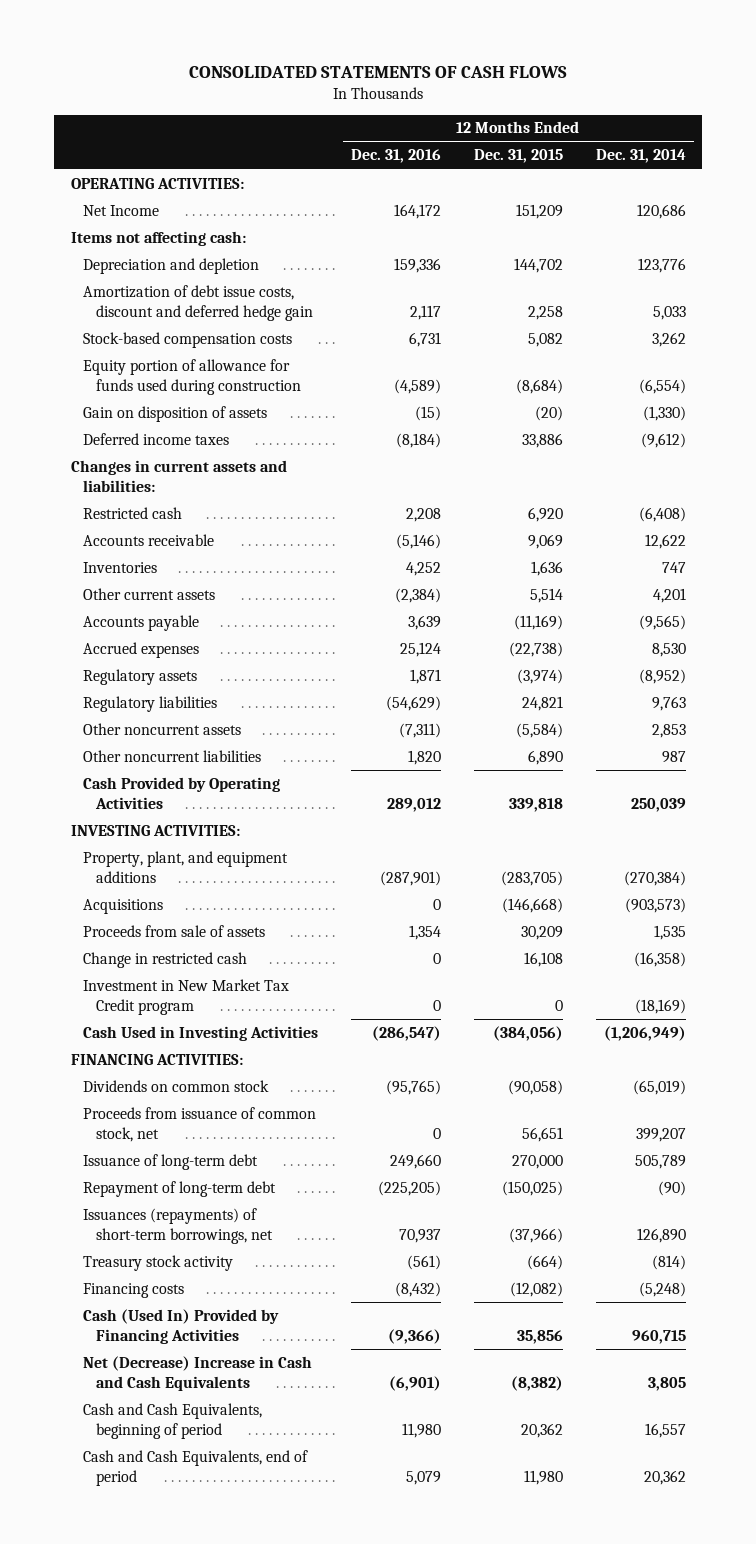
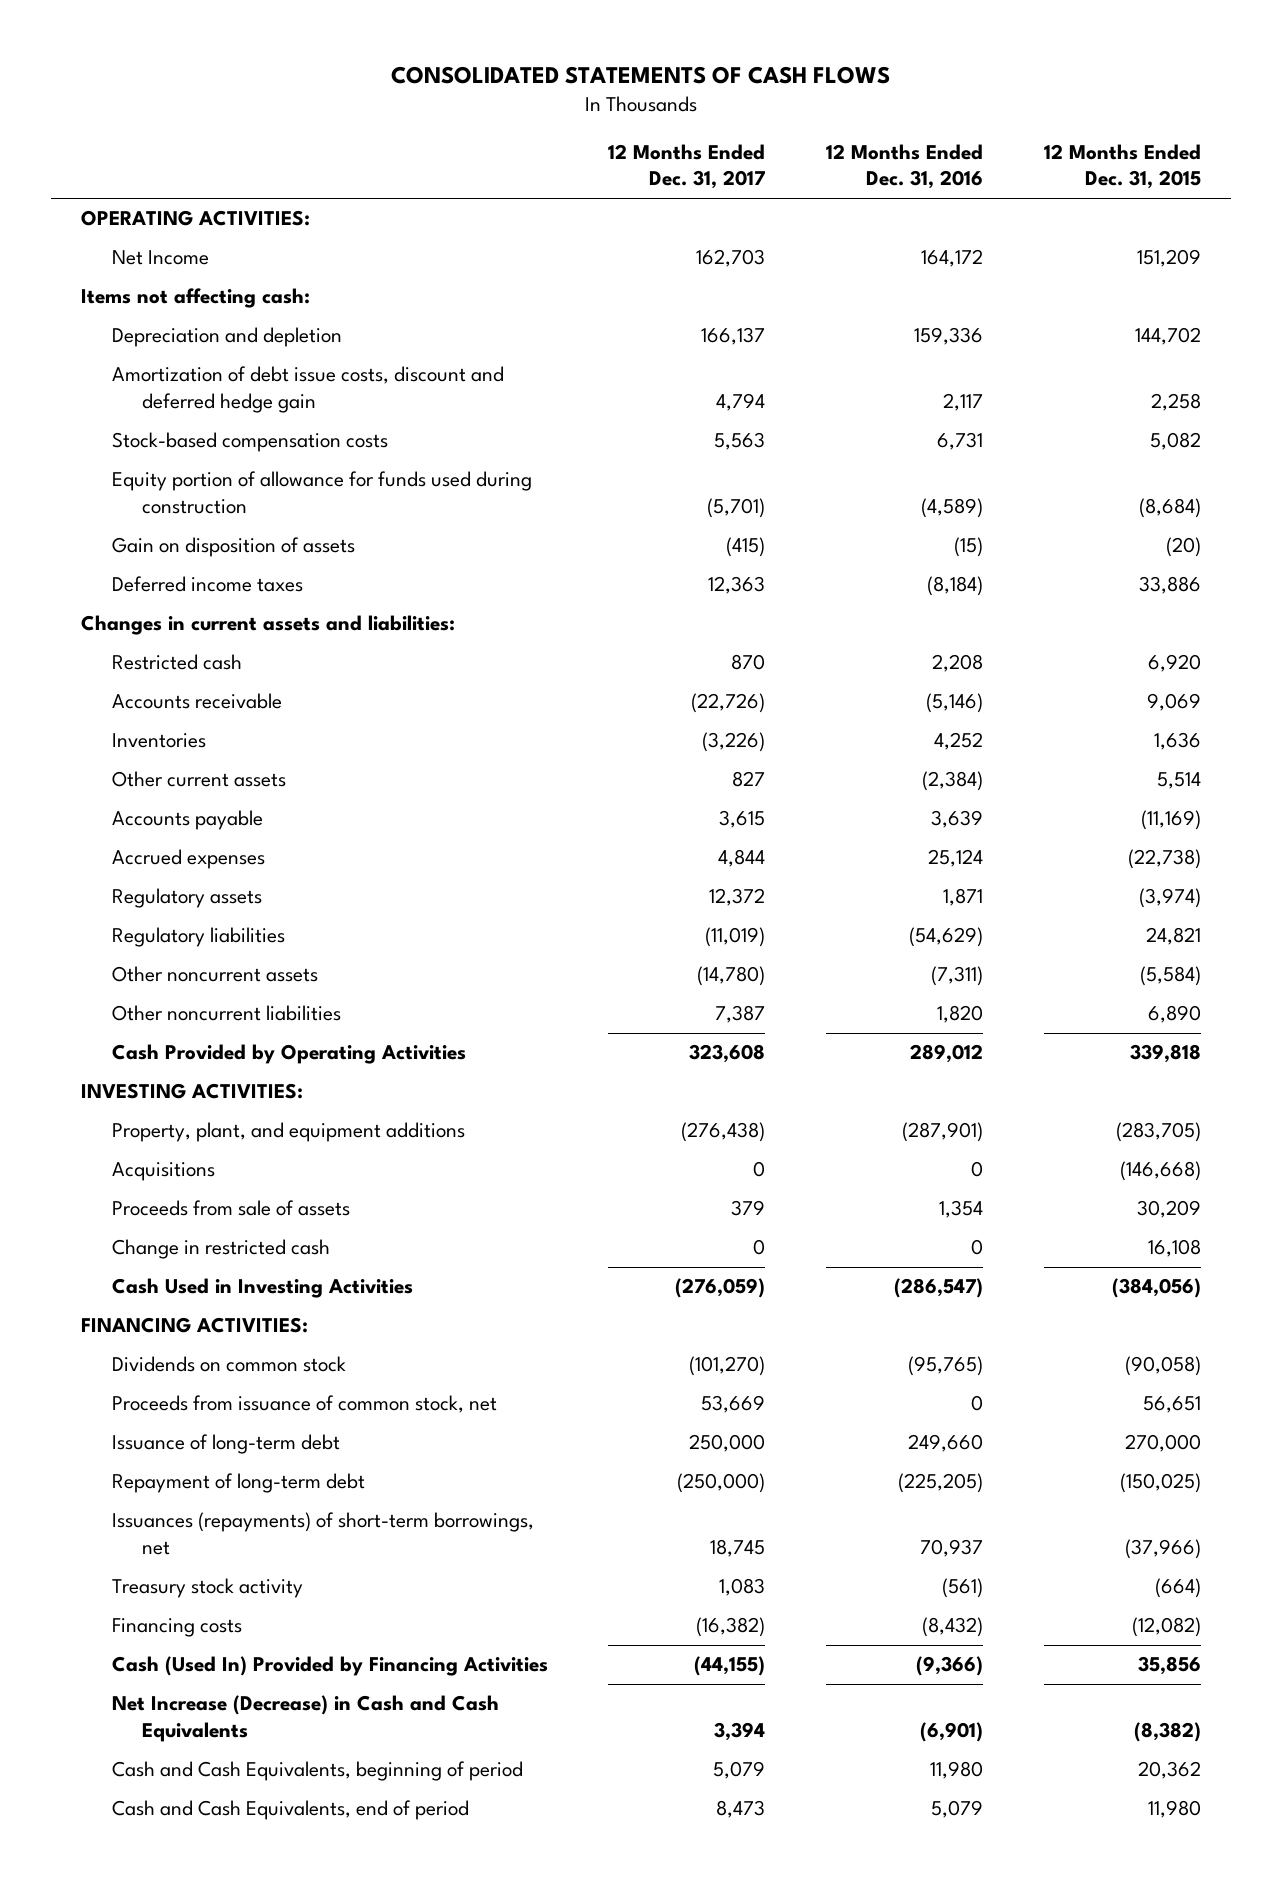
[595,149,686,164] Dec. 31, 2014 -> none
none -> [608,143,766,190] 12 Months Ended Dec. 31, 2017
[83,978,290,1015] Investment in New Market Tax Credit program -> none
[83,1355,313,1391] Net (Decrease) Increase in Cash and Cash Equivalents -> [111,1695,499,1743] Net Increase (Decrease) in Cash and Cash Equivalents

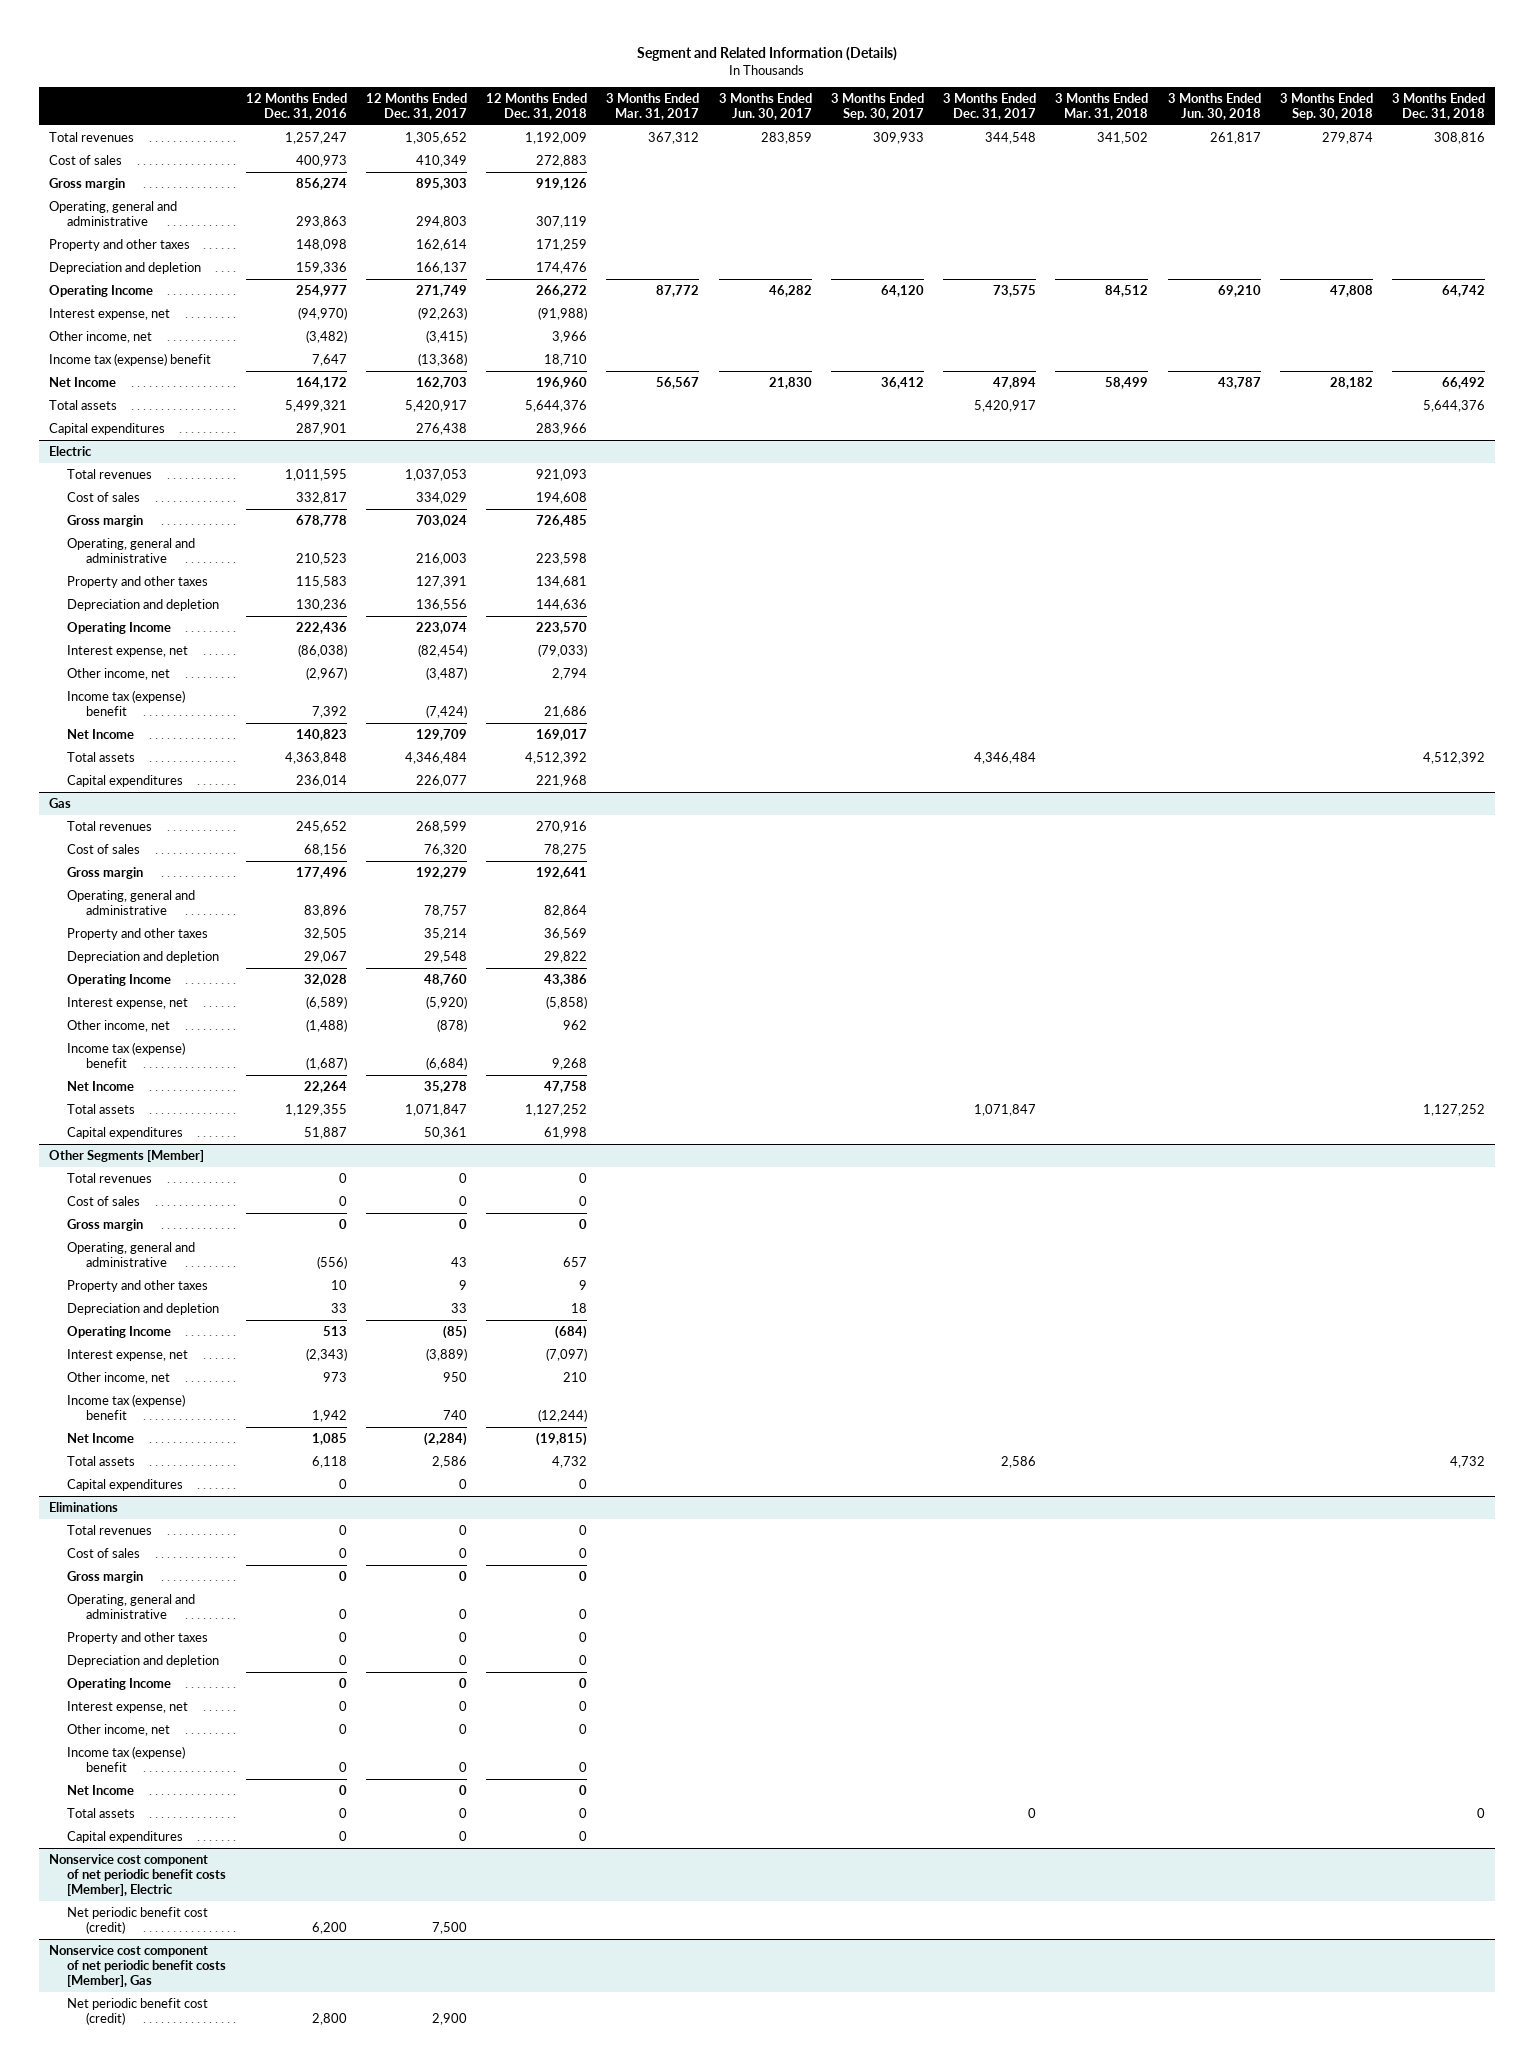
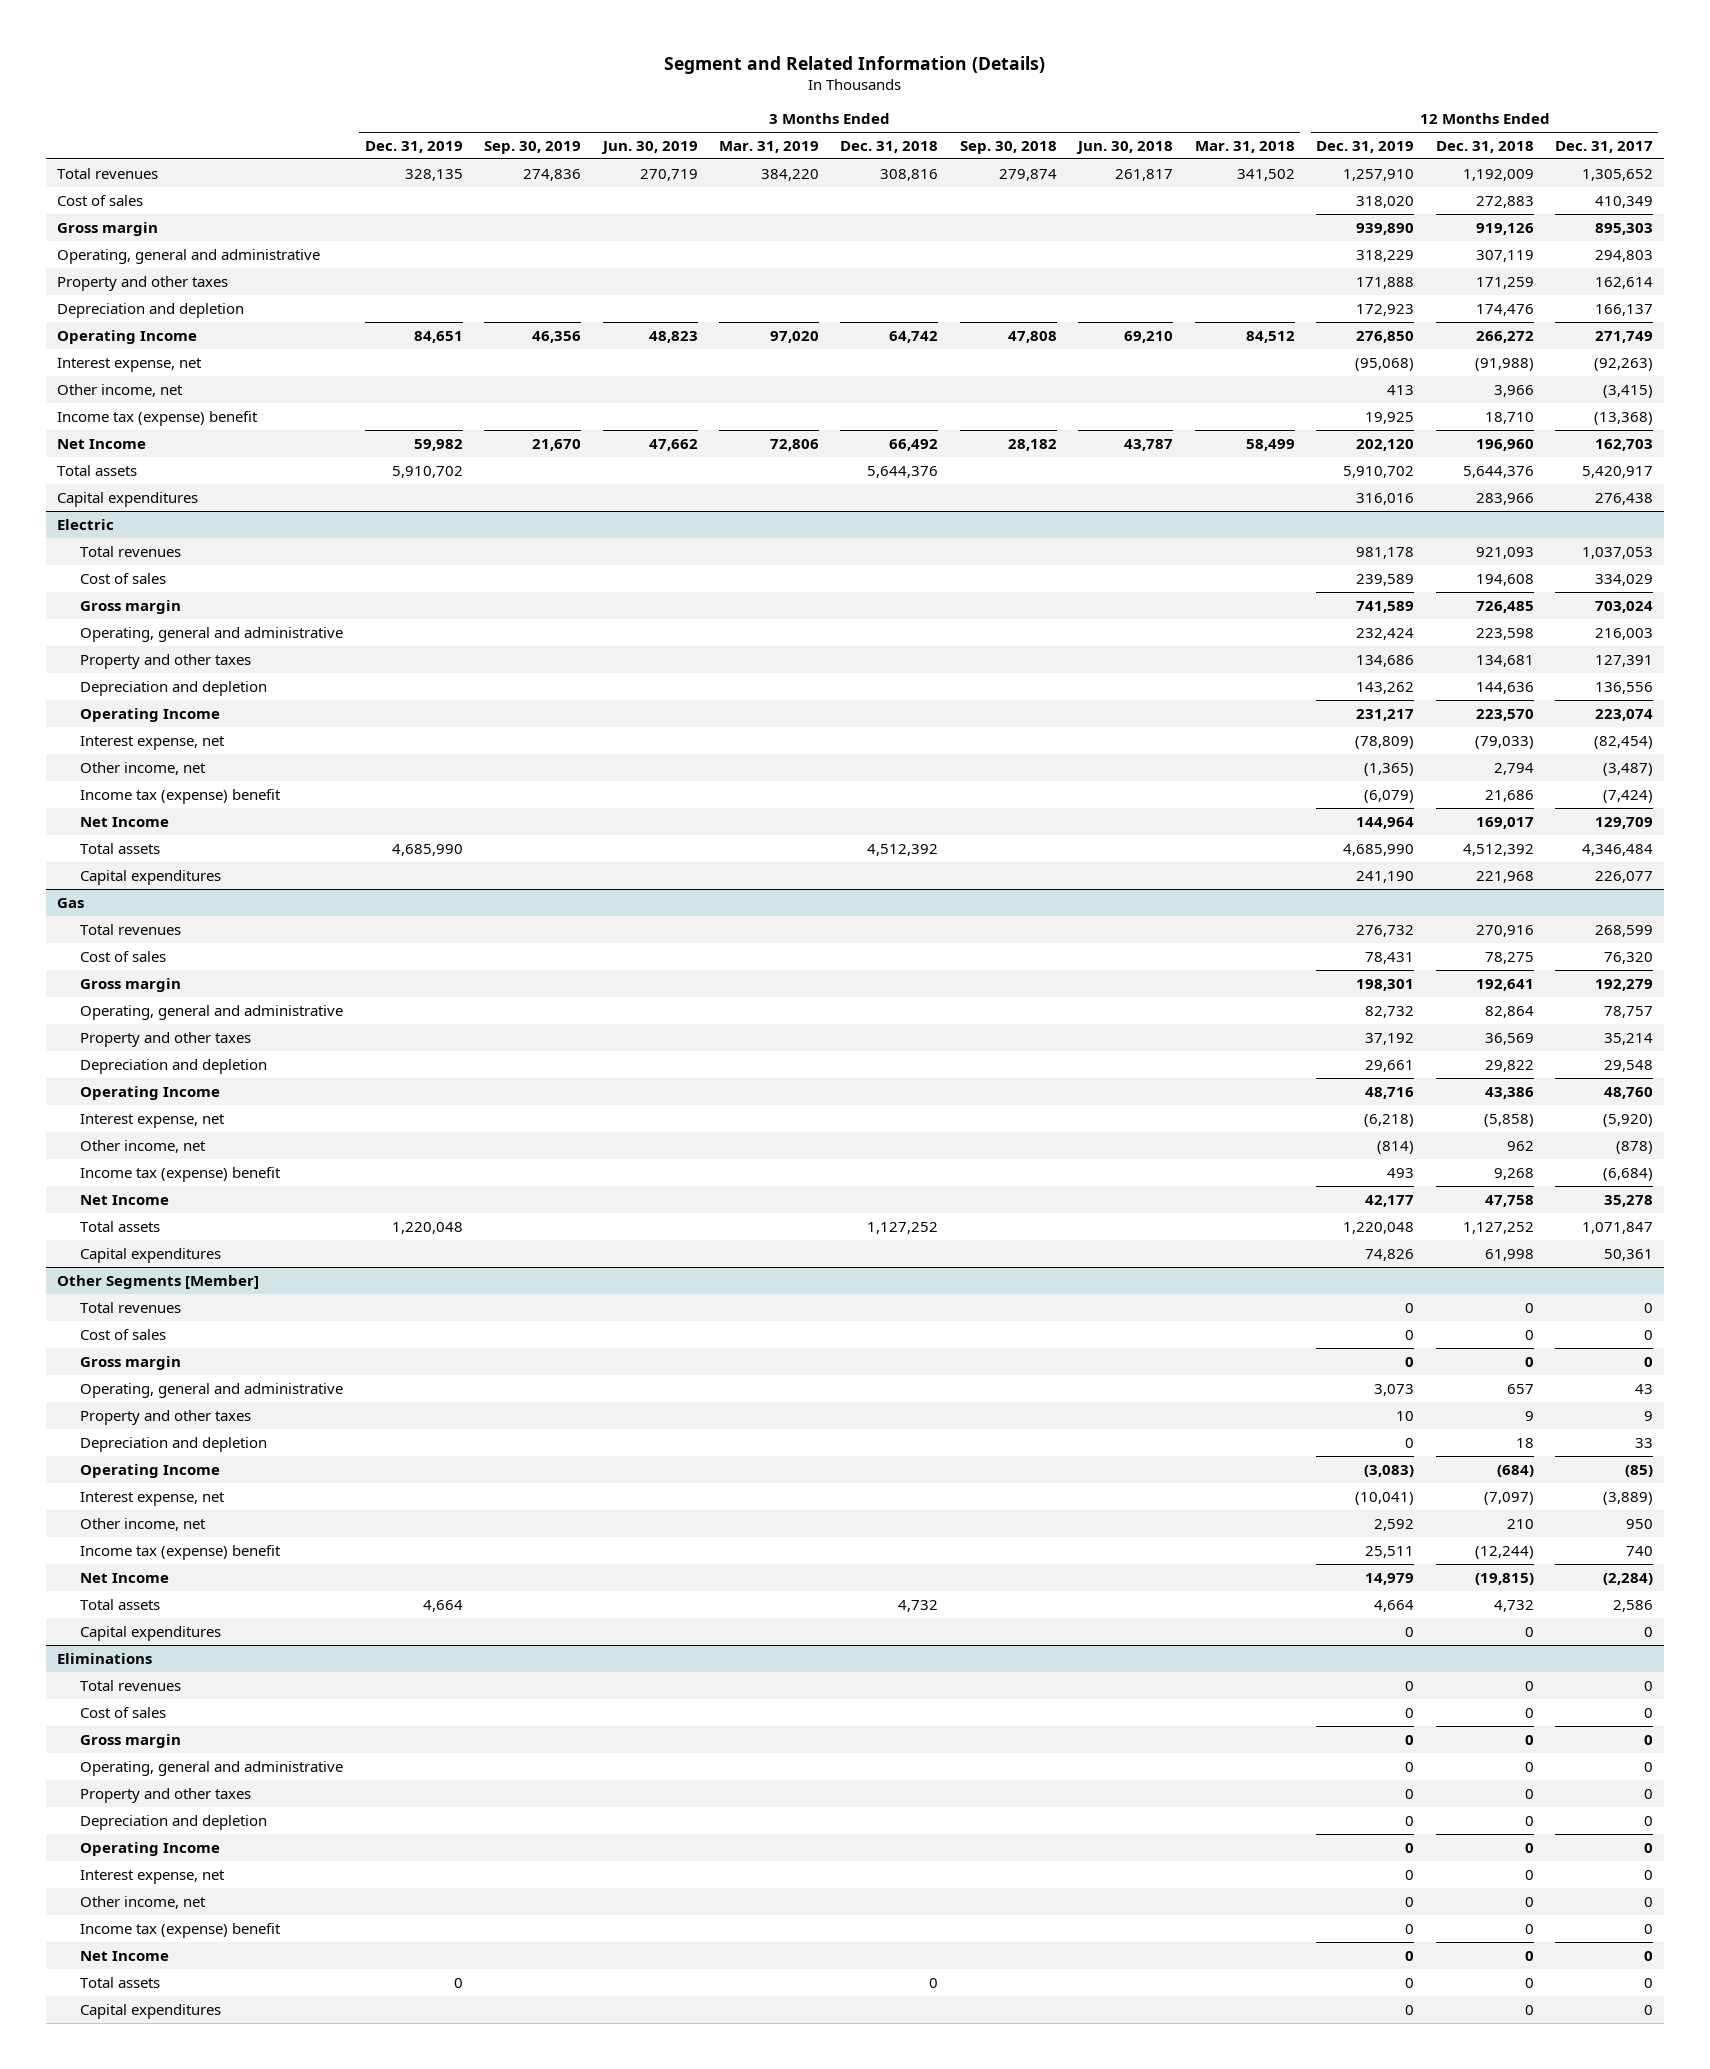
[245,93,347,120] 12 Months Ended Dec. 31, 2016 -> none
[606,93,700,120] 3 Months Ended Mar. 31, 2017 -> none
[718,93,812,120] 3 Months Ended Jun. 30, 2017 -> none
[830,93,924,120] 3 Months Ended Sep. 30, 2017 -> none
[943,93,1037,120] 3 Months Ended Dec. 31, 2017 -> none
none -> [364,140,463,153] Dec. 31, 2019
none -> [484,140,582,154] Sep. 30, 2019
none -> [600,140,698,154] Jun. 30, 2019
none -> [718,140,819,153] Mar. 31, 2019
none -> [1316,140,1415,153] Dec. 31, 2019
[48,1853,227,1896] Nonservice cost component of net periodic benefit costs [Member], Electric -> none
[67,1906,209,1934] Net periodic benefit cost (credit) -> none
[48,1944,227,1987] Nonservice cost component of net periodic benefit costs [Member], Gas -> none
[67,1997,209,2025] Net periodic benefit cost (credit) -> none

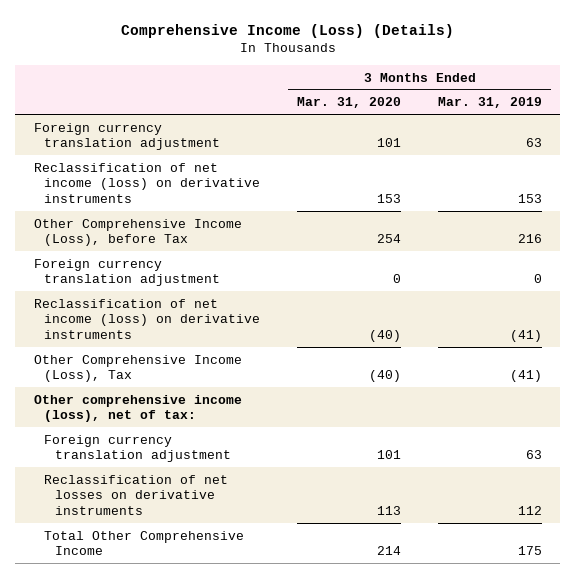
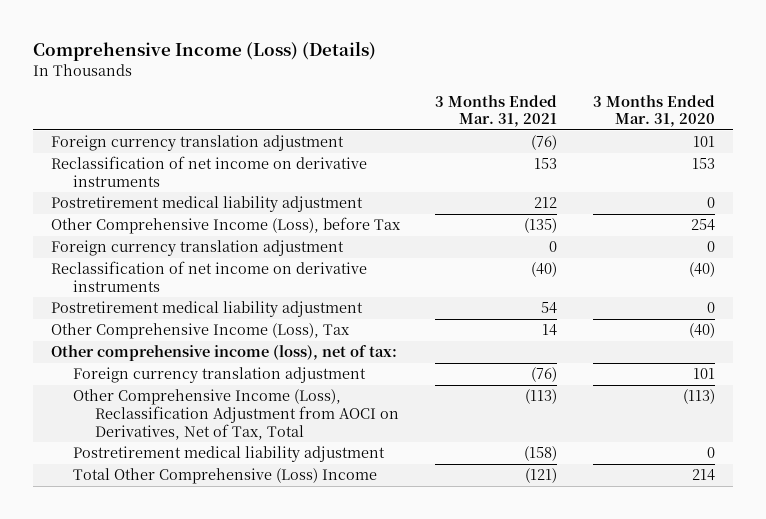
[438,97,543,109] Mar. 31, 2019 -> none
none -> [435,94,558,128] 3 Months Ended Mar. 31, 2021
[33,162,261,203] Reclassification of net income (loss) on derivative instruments -> [50,156,367,187] Reclassification of net income on derivative instruments
none -> [50,196,363,213] Postretirement medical liability adjustment
[33,298,261,339] Reclassification of net income (loss) on derivative instruments -> [50,261,367,292] Reclassification of net income on derivative instruments
none -> [50,301,363,318] Postretirement medical liability adjustment
[44,474,229,515] Reclassification of net losses on derivative instruments -> [72,389,399,440] Other Comprehensive Income (Loss), Reclassification Adjustment from AOCI on Derivatives, Net of Tax, Total
[377,505,402,515] 113 -> [683,389,716,405] (113)
none -> [72,446,385,463] Postretirement medical liability adjustment
[44,530,245,556] Total Other Comprehensive Income -> [72,468,377,485] Total Other Comprehensive (Loss) Income

